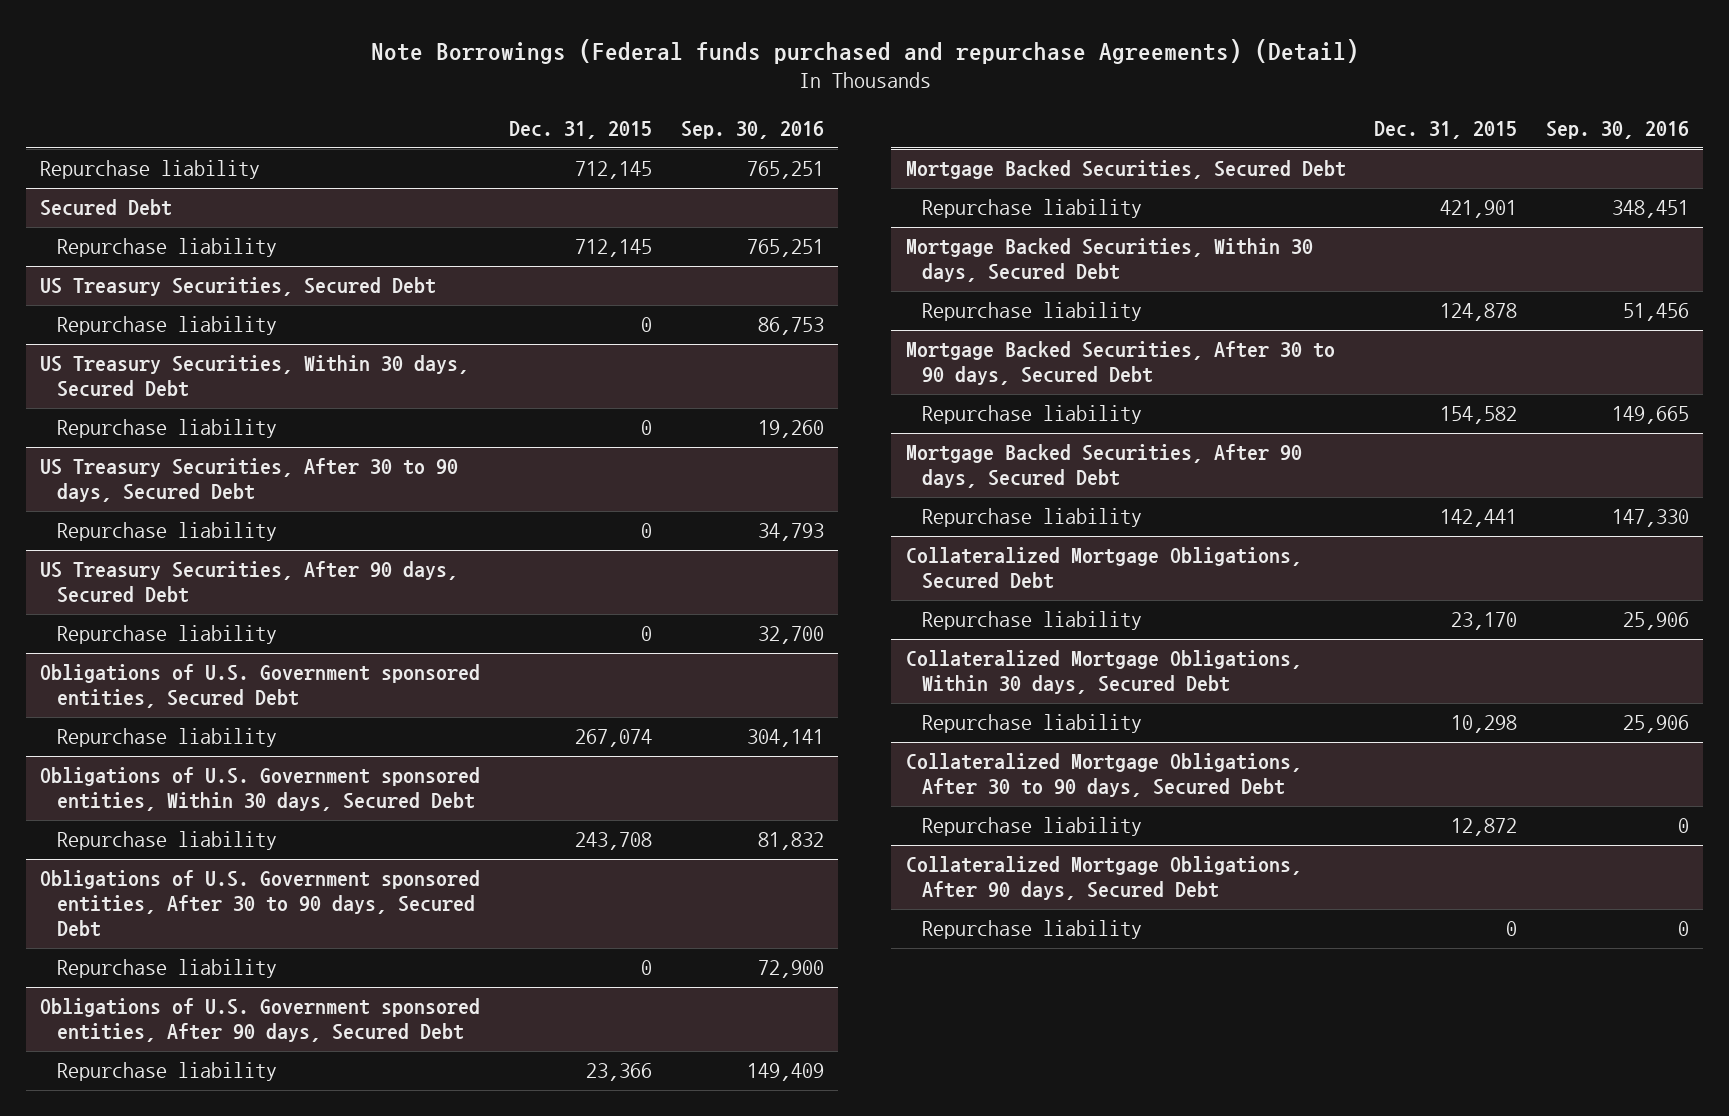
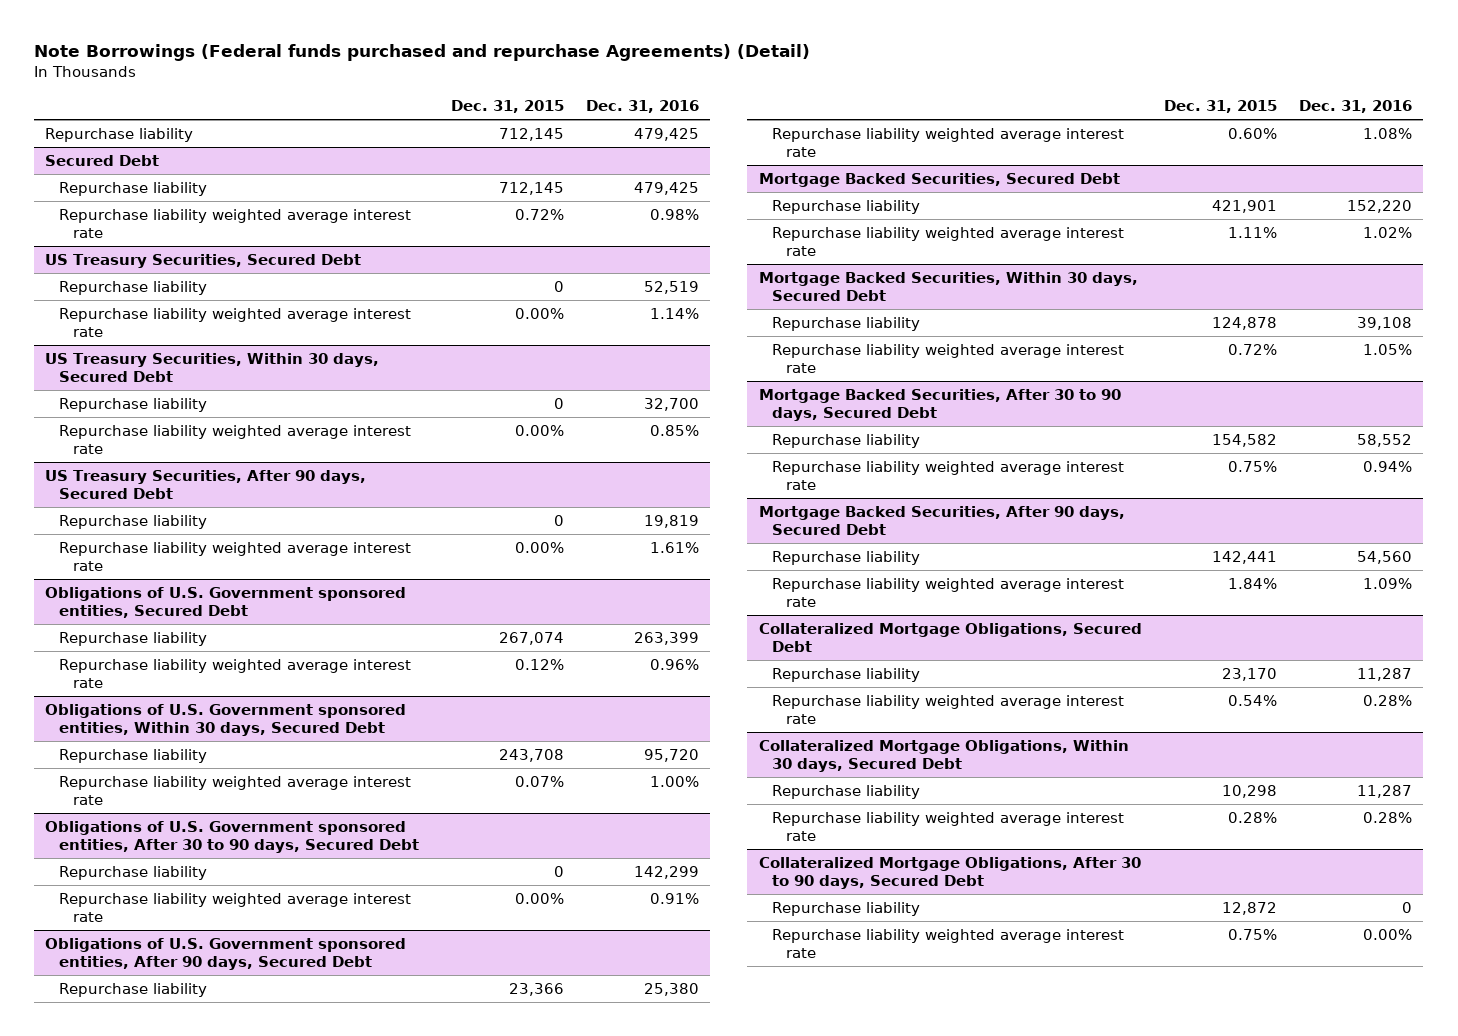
[680,121,824,140] Sep. 30, 2016 -> none
none -> [586,100,700,114] Dec. 31, 2016
none -> [59,209,412,239] Repurchase liability weighted average interest rate
none -> [59,308,412,338] Repurchase liability weighted average interest rate
[40,458,459,503] US Treasury Securities, After 30 to 90 days, Secured Debt -> none
[56,522,277,542] Repurchase liability -> none
none -> [59,425,412,455] Repurchase liability weighted average interest rate
none -> [59,542,412,572] Repurchase liability weighted average interest rate
none -> [59,659,412,689] Repurchase liability weighted average interest rate
none -> [59,776,412,806] Repurchase liability weighted average interest rate
none -> [59,893,412,923] Repurchase liability weighted average interest rate
none -> [772,128,1125,158] Repurchase liability weighted average interest rate
none -> [772,227,1125,257] Repurchase liability weighted average interest rate
none -> [772,344,1125,374] Repurchase liability weighted average interest rate
none -> [772,461,1125,491] Repurchase liability weighted average interest rate
none -> [772,578,1125,608] Repurchase liability weighted average interest rate
none -> [772,695,1125,725] Repurchase liability weighted average interest rate
none -> [772,812,1125,842] Repurchase liability weighted average interest rate
[905,856,1302,901] Collateralized Mortgage Obligations, After 90 days, Secured Debt -> none
[922,920,1143,940] Repurchase liability -> none
none -> [772,929,1125,959] Repurchase liability weighted average interest rate

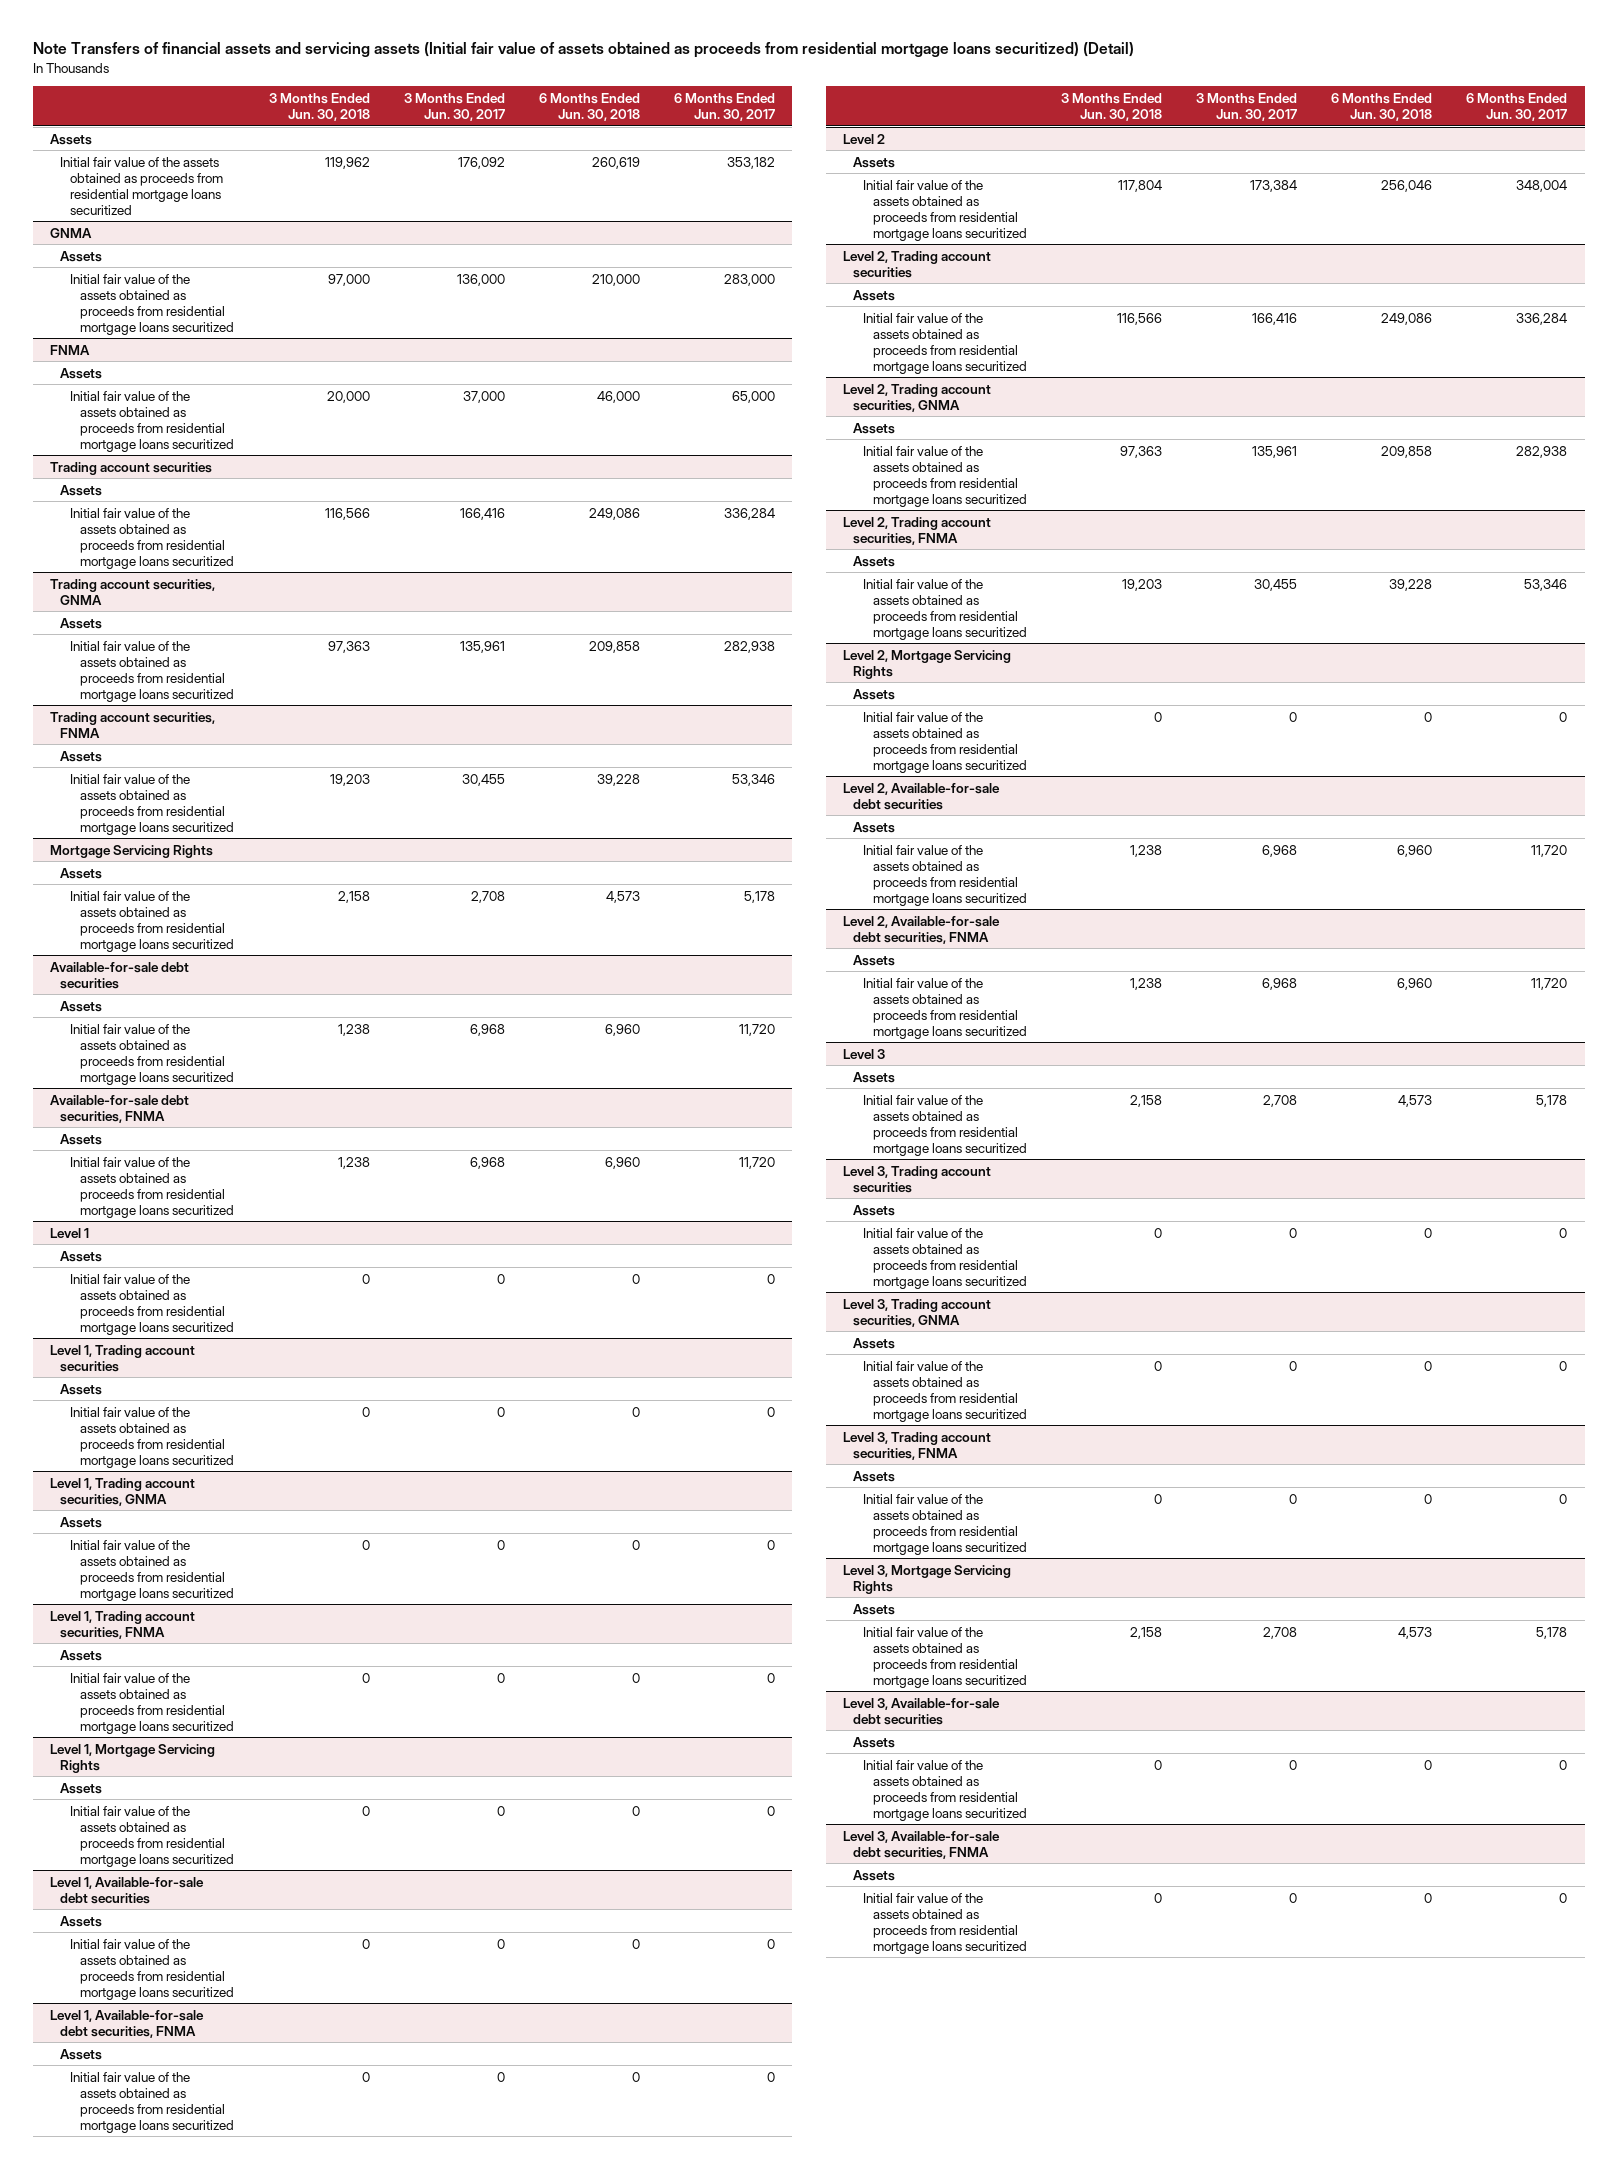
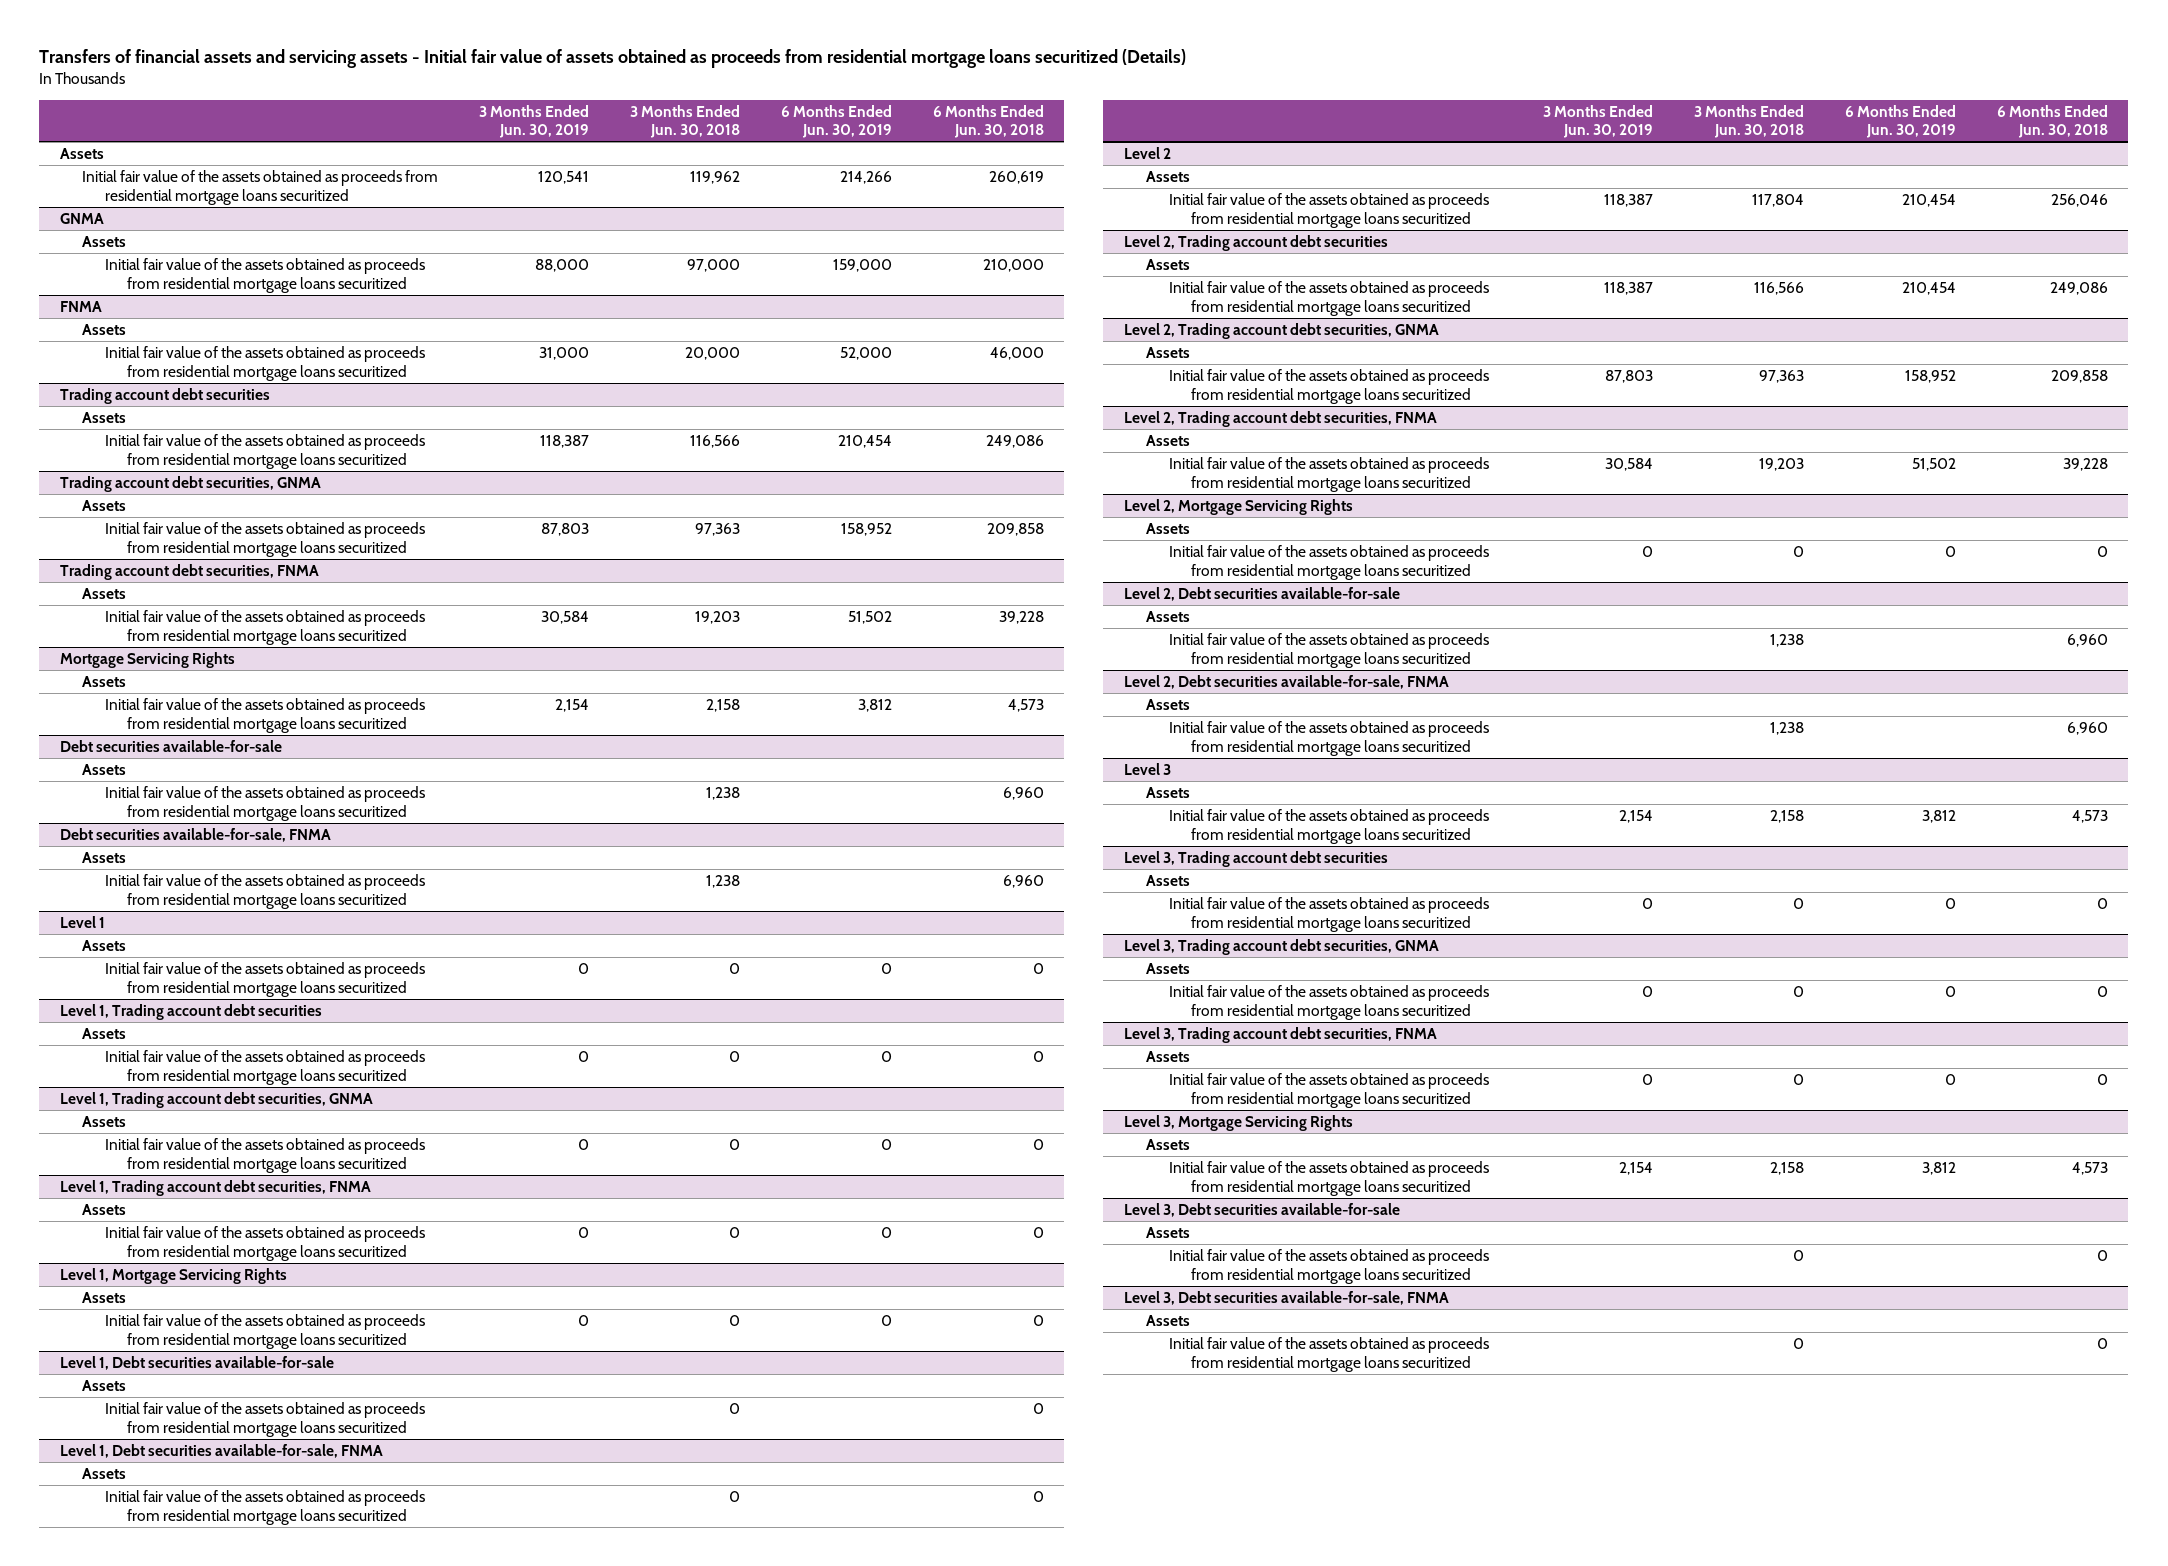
[33,42,1135,59] Note Transfers of financial assets and servicing assets (Initial fair value of assets obtained as proceeds from residential mortgage loans securitized) (Detail) -> [39,49,1187,69] Transfers of financial assets and servicing assets - Initial fair value of assets obtained as proceeds from residential mortgage loans securitized (Details)
[403,92,505,121] 3 Months Ended Jun. 30, 2017 -> none
[673,92,775,121] 6 Months Ended Jun. 30, 2017 -> none
none -> [479,104,590,139] 3 Months Ended Jun. 30, 2019
none -> [780,104,892,139] 6 Months Ended Jun. 30, 2019
[50,461,213,475] Trading account securities -> [59,388,270,405] Trading account debt securities
[50,578,216,605] Trading account securities, GNMA -> [59,476,321,493] Trading account debt securities, GNMA
[50,711,216,738] Trading account securities, FNMA -> [59,564,319,581] Trading account debt securities, FNMA
[50,961,190,989] Available-for-sale debt securities -> [59,740,282,753] Debt securities available-for-sale
[50,1094,190,1123] Available-for-sale debt securities, FNMA -> [59,828,331,843] Debt securities available-for-sale, FNMA
[50,1344,196,1372] Level 1, Trading account securities -> [59,1004,322,1021] Level 1, Trading account debt securities
[50,1477,196,1506] Level 1, Trading account securities, GNMA -> [59,1092,373,1109] Level 1, Trading account debt securities, GNMA
[50,1610,196,1639] Level 1, Trading account securities, FNMA -> [59,1180,371,1197] Level 1, Trading account debt securities, FNMA
[50,1876,205,1904] Level 1, Available-for-sale debt securities -> [59,1356,334,1371] Level 1, Debt securities available-for-sale
[50,2009,205,2038] Level 1, Available-for-sale debt securities, FNMA -> [59,1444,383,1459] Level 1, Debt securities available-for-sale, FNMA
[842,250,991,278] Level 2, Trading account securities -> [1123,235,1388,252] Level 2, Trading account debt securities
[842,383,991,412] Level 2, Trading account securities, GNMA -> [1123,323,1439,340] Level 2, Trading account debt securities, GNMA
[842,516,991,545] Level 2, Trading account securities, FNMA -> [1123,411,1437,428] Level 2, Trading account debt securities, FNMA
[842,782,1000,810] Level 2, Available-for-sale debt securities -> [1123,587,1400,602] Level 2, Debt securities available-for-sale
[842,915,1000,944] Level 2, Available-for-sale debt securities, FNMA -> [1123,675,1449,690] Level 2, Debt securities available-for-sale, FNMA
[842,1165,991,1193] Level 3, Trading account securities -> [1123,851,1388,868] Level 3, Trading account debt securities
[842,1298,991,1327] Level 3, Trading account securities, GNMA -> [1123,939,1439,956] Level 3, Trading account debt securities, GNMA
[842,1431,991,1460] Level 3, Trading account securities, FNMA -> [1123,1027,1437,1044] Level 3, Trading account debt securities, FNMA
[842,1697,1000,1725] Level 3, Available-for-sale debt securities -> [1123,1203,1400,1218] Level 3, Debt securities available-for-sale
[842,1830,1000,1859] Level 3, Available-for-sale debt securities, FNMA -> [1123,1291,1449,1306] Level 3, Debt securities available-for-sale, FNMA

